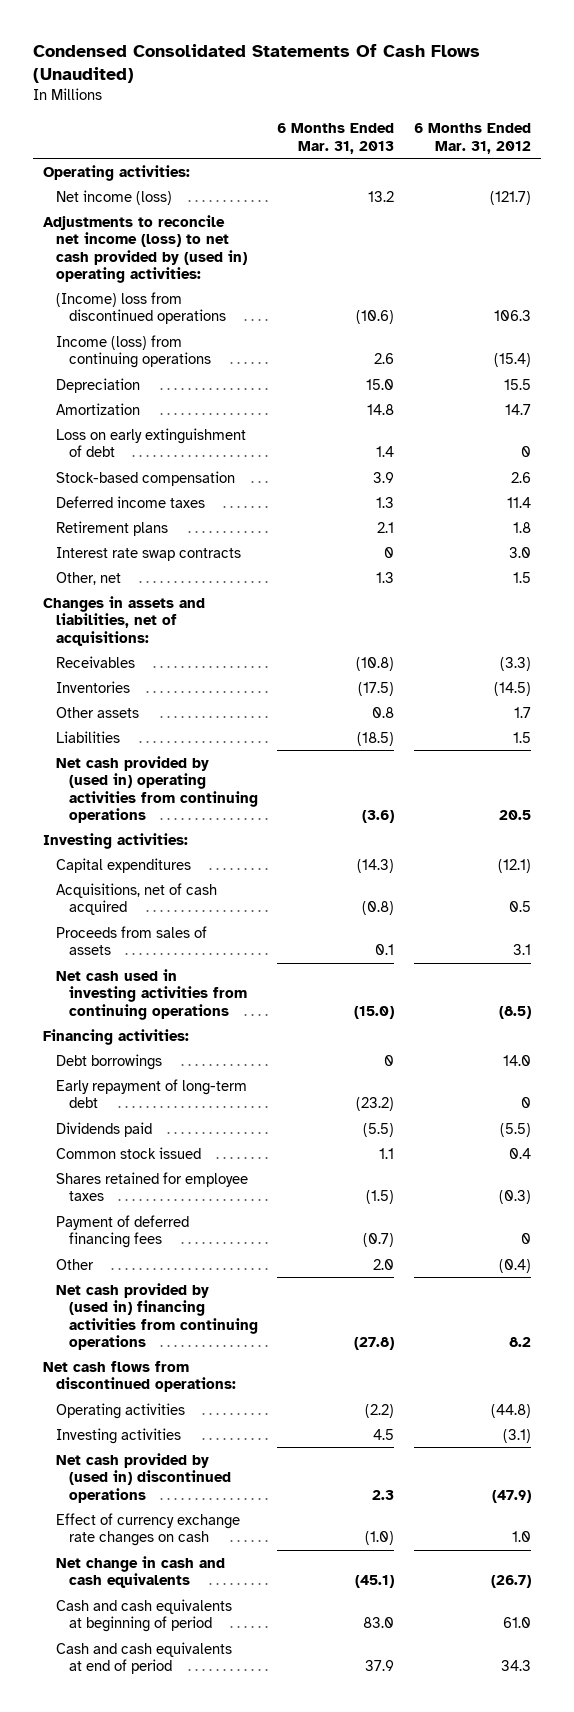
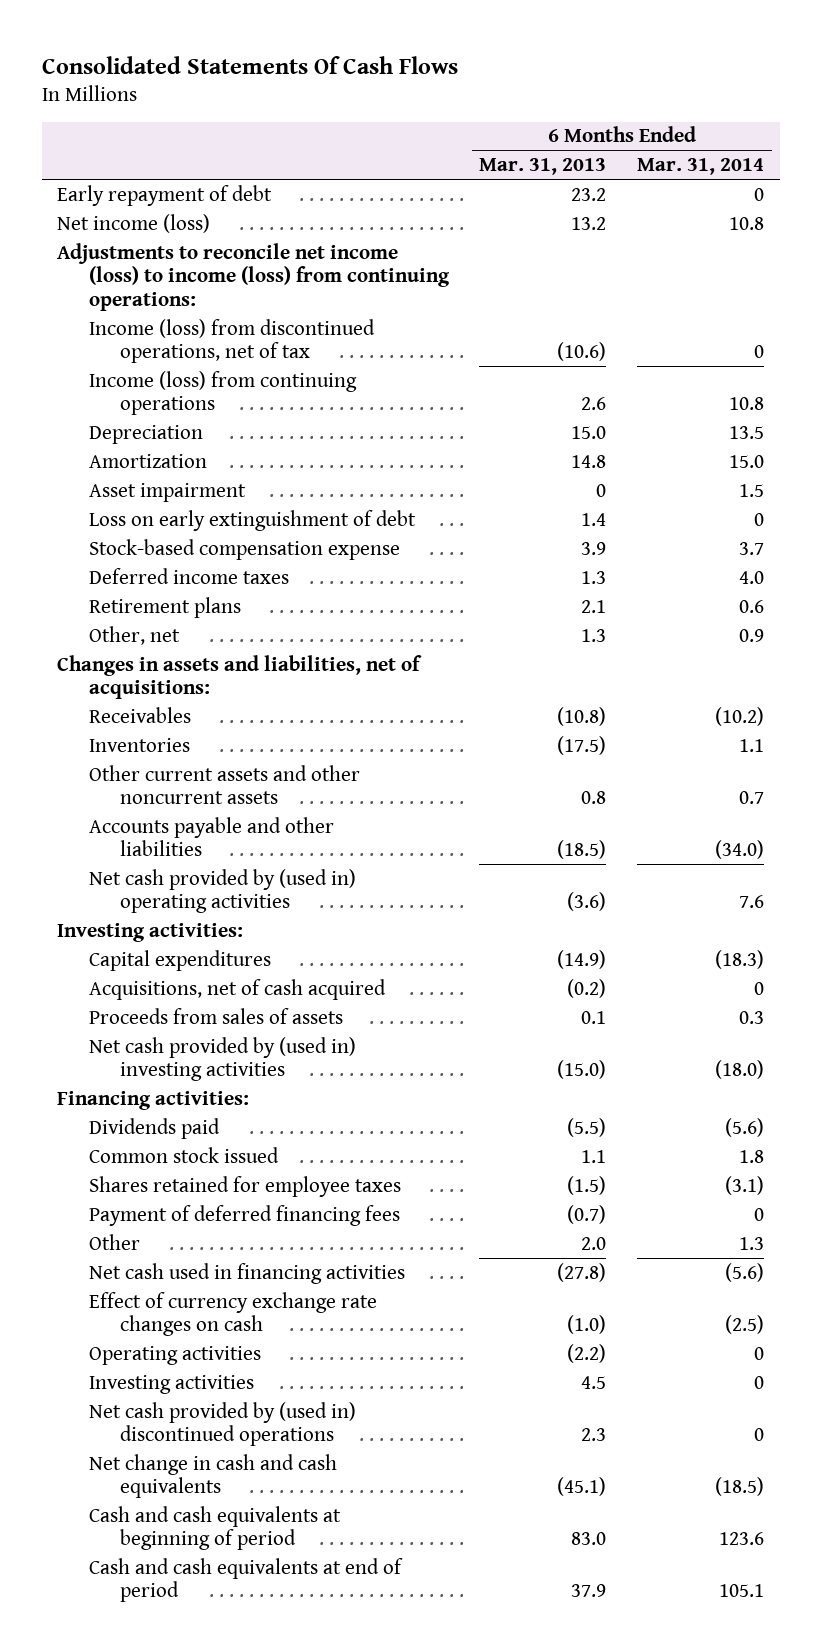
[33,43,481,84] Condensed Consolidated Statements Of Cash Flows (Unaudited) -> [41,55,458,74] Consolidated Statements Of Cash Flows
[414,123,532,154] 6 Months Ended Mar. 31, 2012 -> none
none -> [637,158,765,176] Mar. 31, 2014
[43,164,191,181] Operating activities: -> none
none -> [57,184,273,206] Early repayment of debt
[43,214,247,283] Adjustments to reconcile net income (loss) to net cash provided by (used in) operating activities: -> [57,242,450,311] Adjustments to reconcile net income (loss) to income (loss) from continuing operations:
[55,291,226,325] (Income) loss from discontinued operations -> [88,318,375,364] Income (loss) from discontinued operations, net of tax
none -> [88,482,246,502] Asset impairment
[55,470,235,486] Stock-based compensation -> [88,538,400,560] Stock-based compensation expense
[55,546,241,561] Interest rate swap contracts -> none
[55,706,139,718] Other assets -> [88,764,360,805] Other current assets and other noncurrent assets
[55,730,120,743] Liabilities -> [88,816,334,857] Accounts payable and other liabilities
[55,755,258,823] Net cash provided by (used in) operating activities from continuing operations -> [88,868,356,914] Net cash provided by (used in) operating activities
[357,858,395,873] (14.3) -> [557,949,607,969] (14.9)
[362,901,395,916] (0.8) -> [567,978,607,998] (0.2)
[55,968,247,1020] Net cash used in investing activities from continuing operations -> [88,1036,356,1082] Net cash provided by (used in) investing activities
[55,1053,162,1070] Debt borrowings -> none
[55,1078,247,1109] Early repayment of long-term debt -> none
[43,1360,236,1393] Net cash flows from discontinued operations: -> none
[55,1282,258,1350] Net cash provided by (used in) financing activities from continuing operations -> [88,1262,405,1284] Net cash used in financing activities
[55,1512,240,1547] Effect of currency exchange rate changes on cash -> [88,1291,377,1337] Effect of currency exchange rate changes on cash

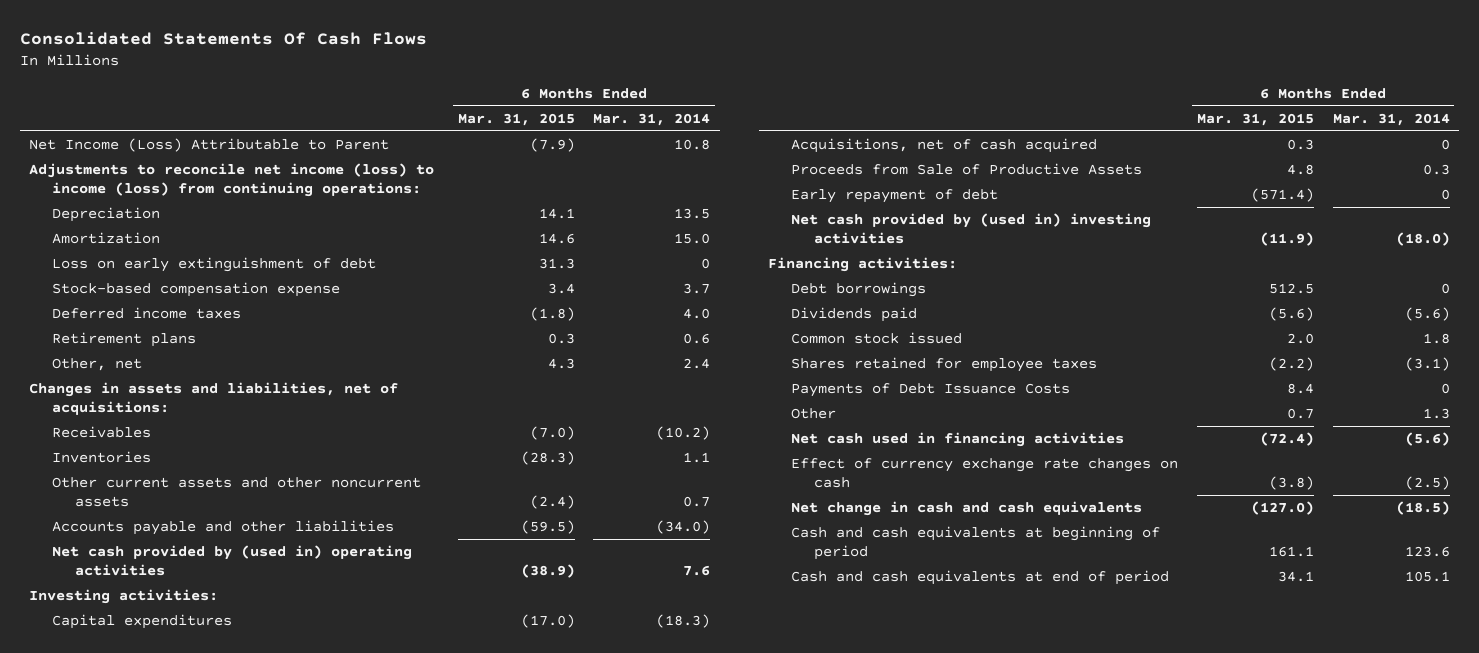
[479,158,607,176] Mar. 31, 2013 -> none
none -> [457,112,575,126] Mar. 31, 2015
[57,213,211,233] Net income (loss) -> [29,138,390,153] Net Income (Loss) Attributable to Parent
[88,318,375,364] Income (loss) from discontinued operations, net of tax -> none
[88,370,357,416] Income (loss) from continuing operations -> none
[88,482,246,502] Asset impairment -> none
[739,628,765,642] 0.9 -> [683,358,711,370] 2.4
[88,1007,343,1024] Proceeds from sales of assets -> [790,163,1142,176] Proceeds from Sale of Productive Assets
[57,184,273,206] Early repayment of debt -> [790,189,998,204] Early repayment of debt
none -> [790,282,926,298] Debt borrowings
[88,1204,400,1226] Payment of deferred financing fees -> none
none -> [790,383,1070,398] Payments of Debt Issuance Costs
[88,1345,261,1365] Operating activities -> none
[88,1374,254,1394] Investing activities -> none
[88,1401,356,1447] Net cash provided by (used in) discontinued operations -> none

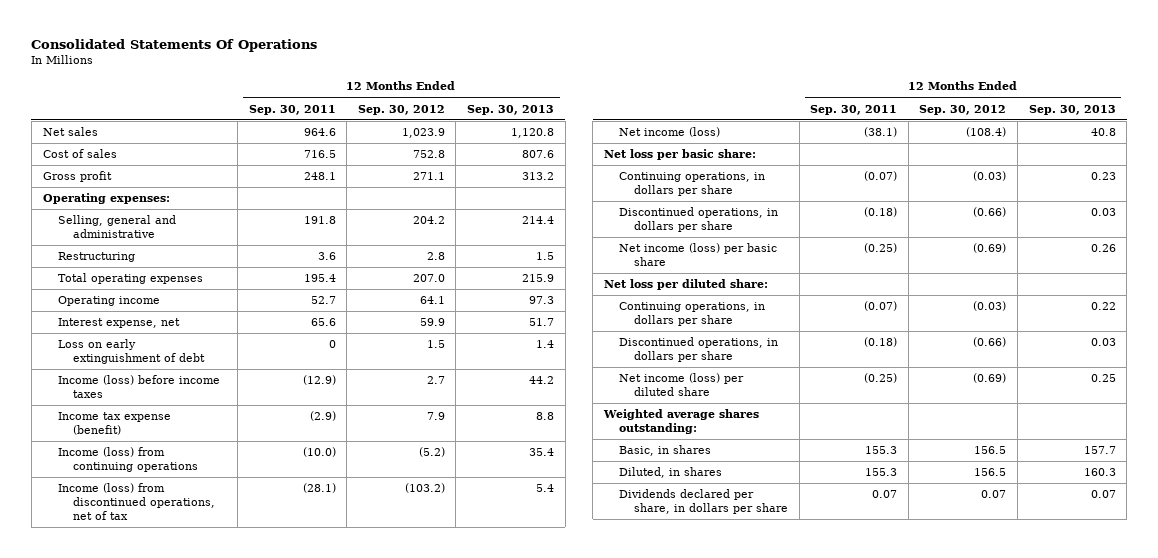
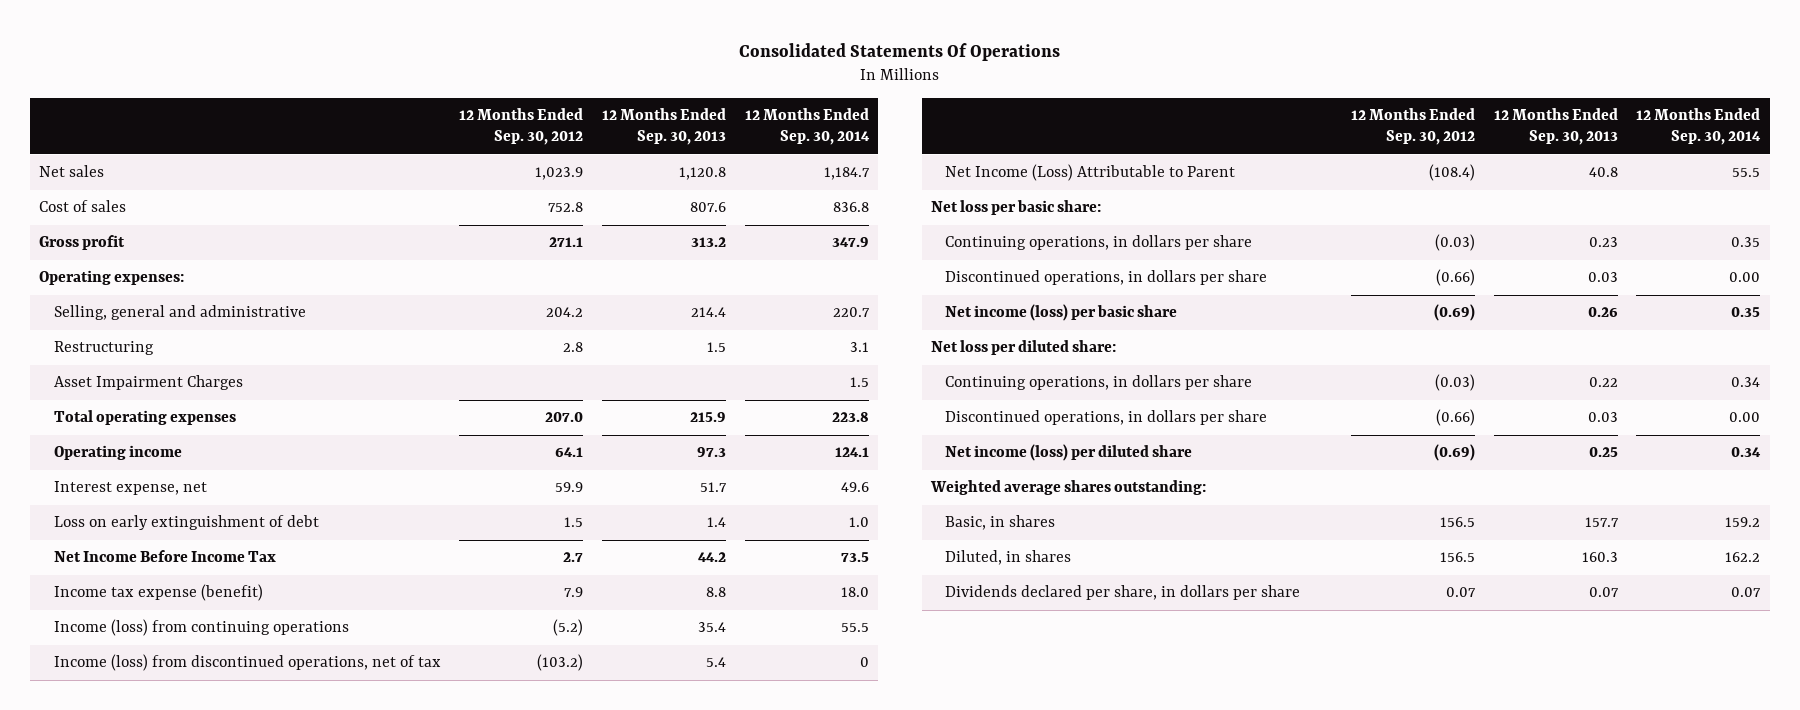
[248,104,336,115] Sep. 30, 2011 -> none
none -> [744,107,870,146] 12 Months Ended Sep. 30, 2014
none -> [53,375,243,391] Asset Impairment Charges
[57,375,220,399] Income (loss) before income taxes -> [53,550,276,563] Net Income Before Income Tax
[619,127,721,138] Net income (loss) -> [945,164,1236,182] Net Income (Loss) Attributable to Parent

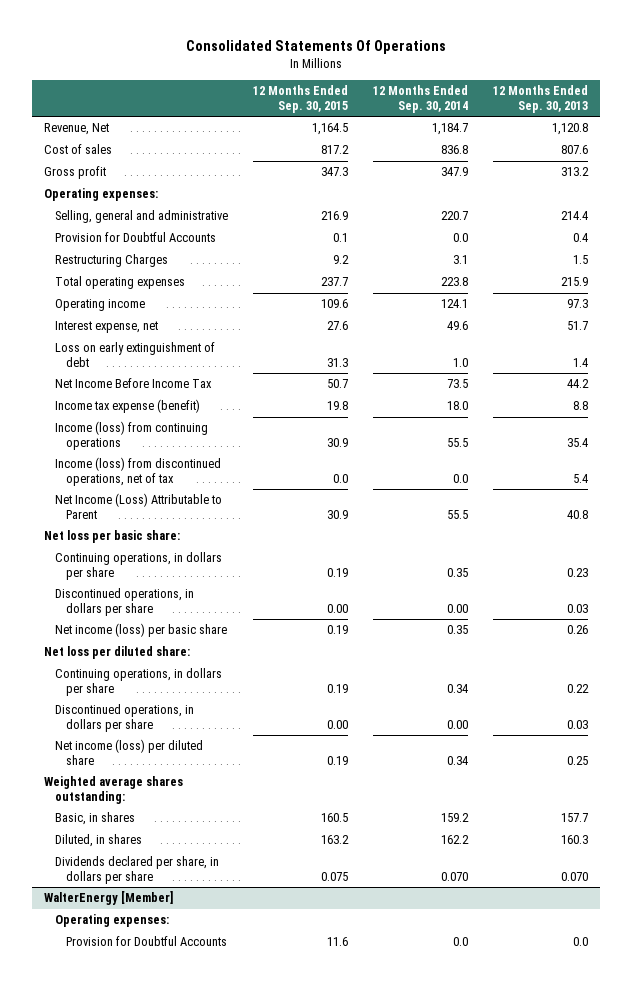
[459,107,584,146] 12 Months Ended Sep. 30, 2012 -> none
none -> [252,85,348,114] 12 Months Ended Sep. 30, 2015
[39,165,105,178] Net sales -> [44,123,110,136] Revenue, Net
[53,375,243,391] Asset Impairment Charges -> none
none -> [55,232,217,243] Provision for Doubtful Accounts
[53,341,154,356] Restructuring -> [55,254,169,268] Restructuring Charges
[859,657,869,668] 0 -> [452,473,468,483] 0.0
[1588,587,1619,598] 0.07 -> [560,871,588,881] 0.070
[1731,587,1762,598] 0.07 -> [440,871,468,881] 0.070
none -> [44,891,174,906] WalterEnergy [Member]
none -> [55,914,170,928] Operating expenses:
none -> [66,936,228,947] Provision for Doubtful Accounts

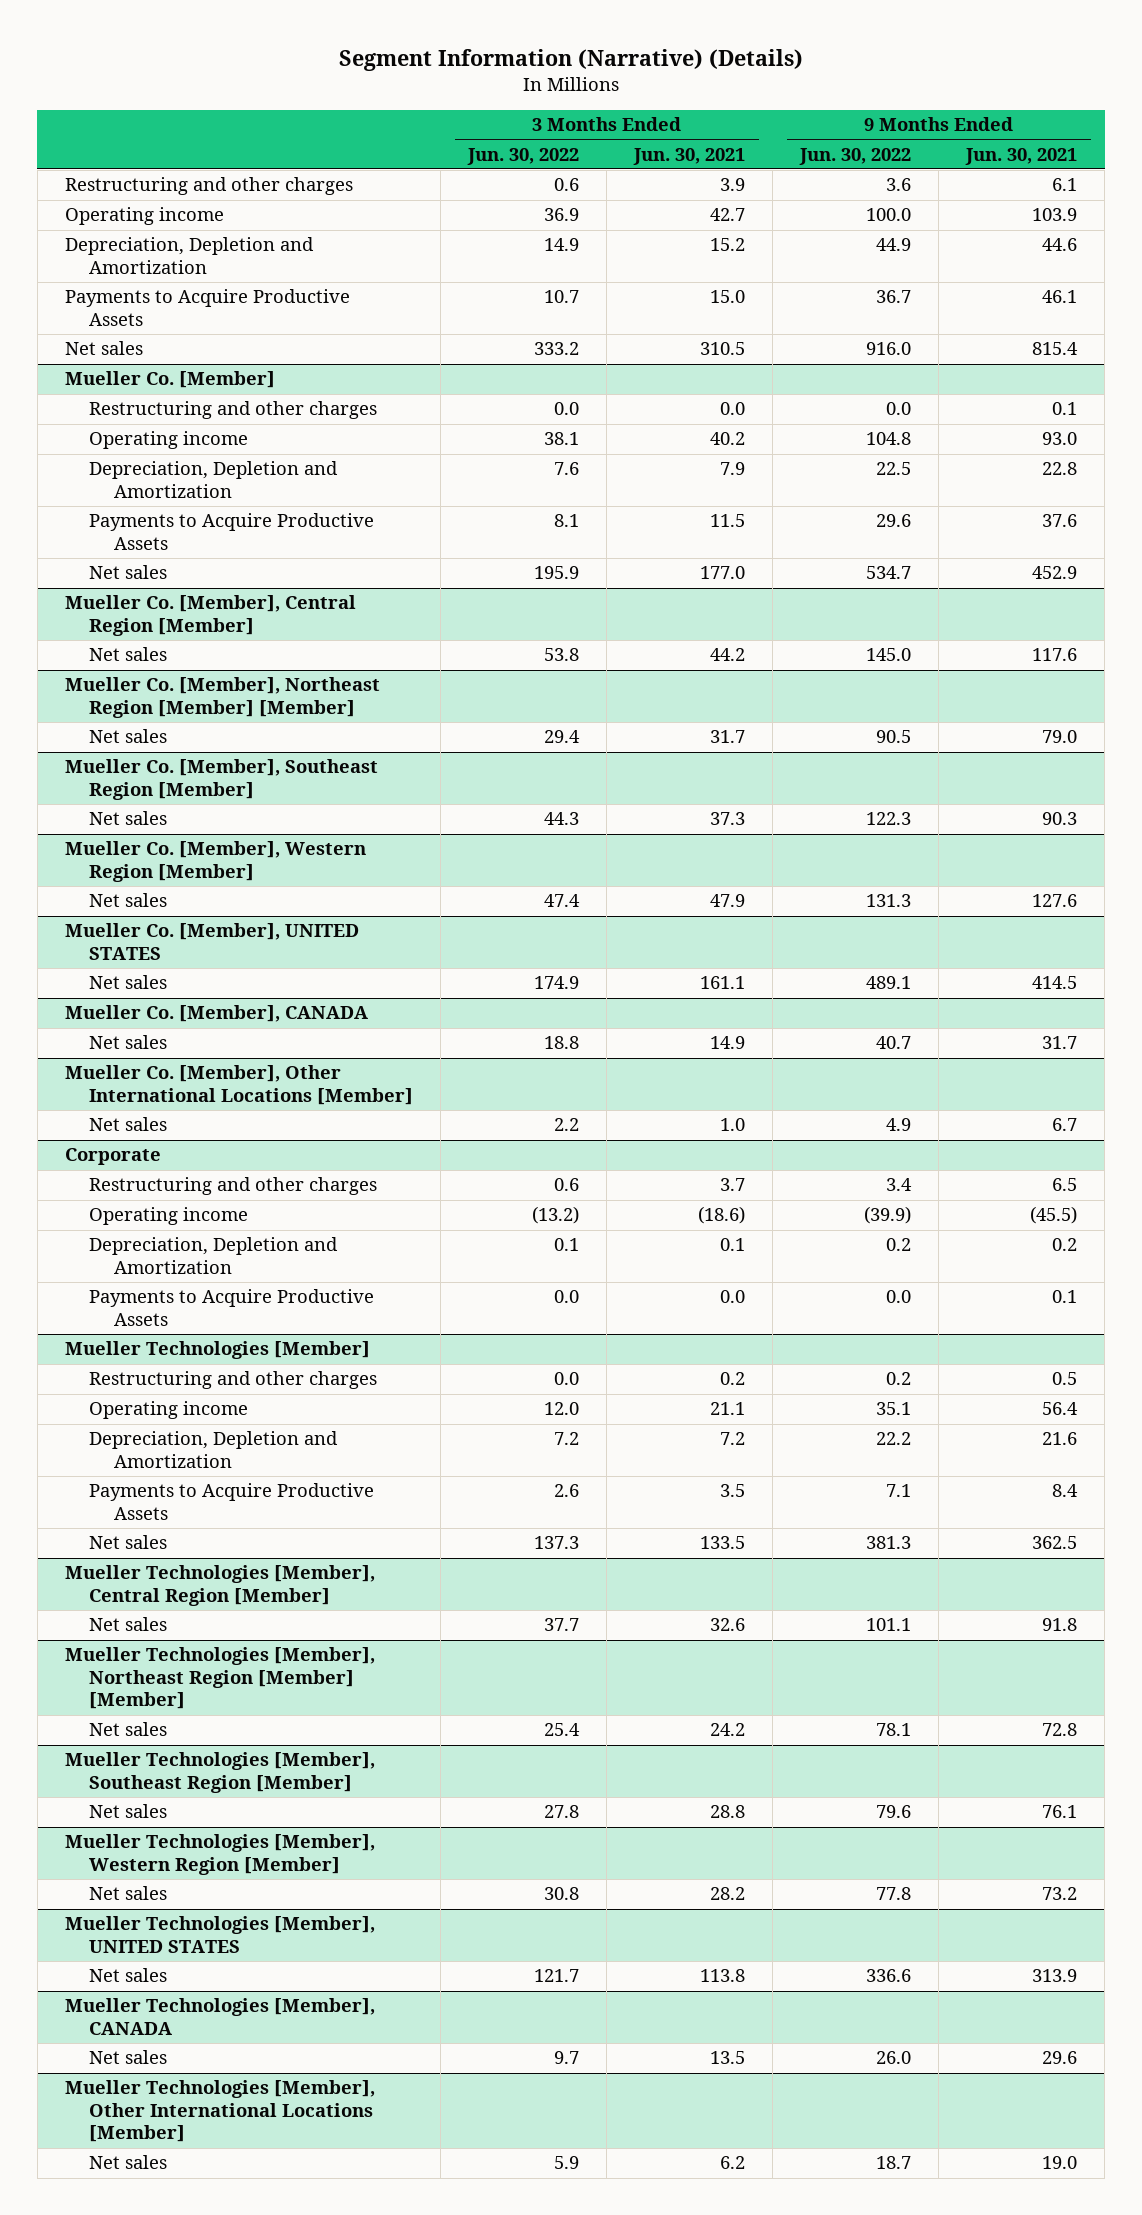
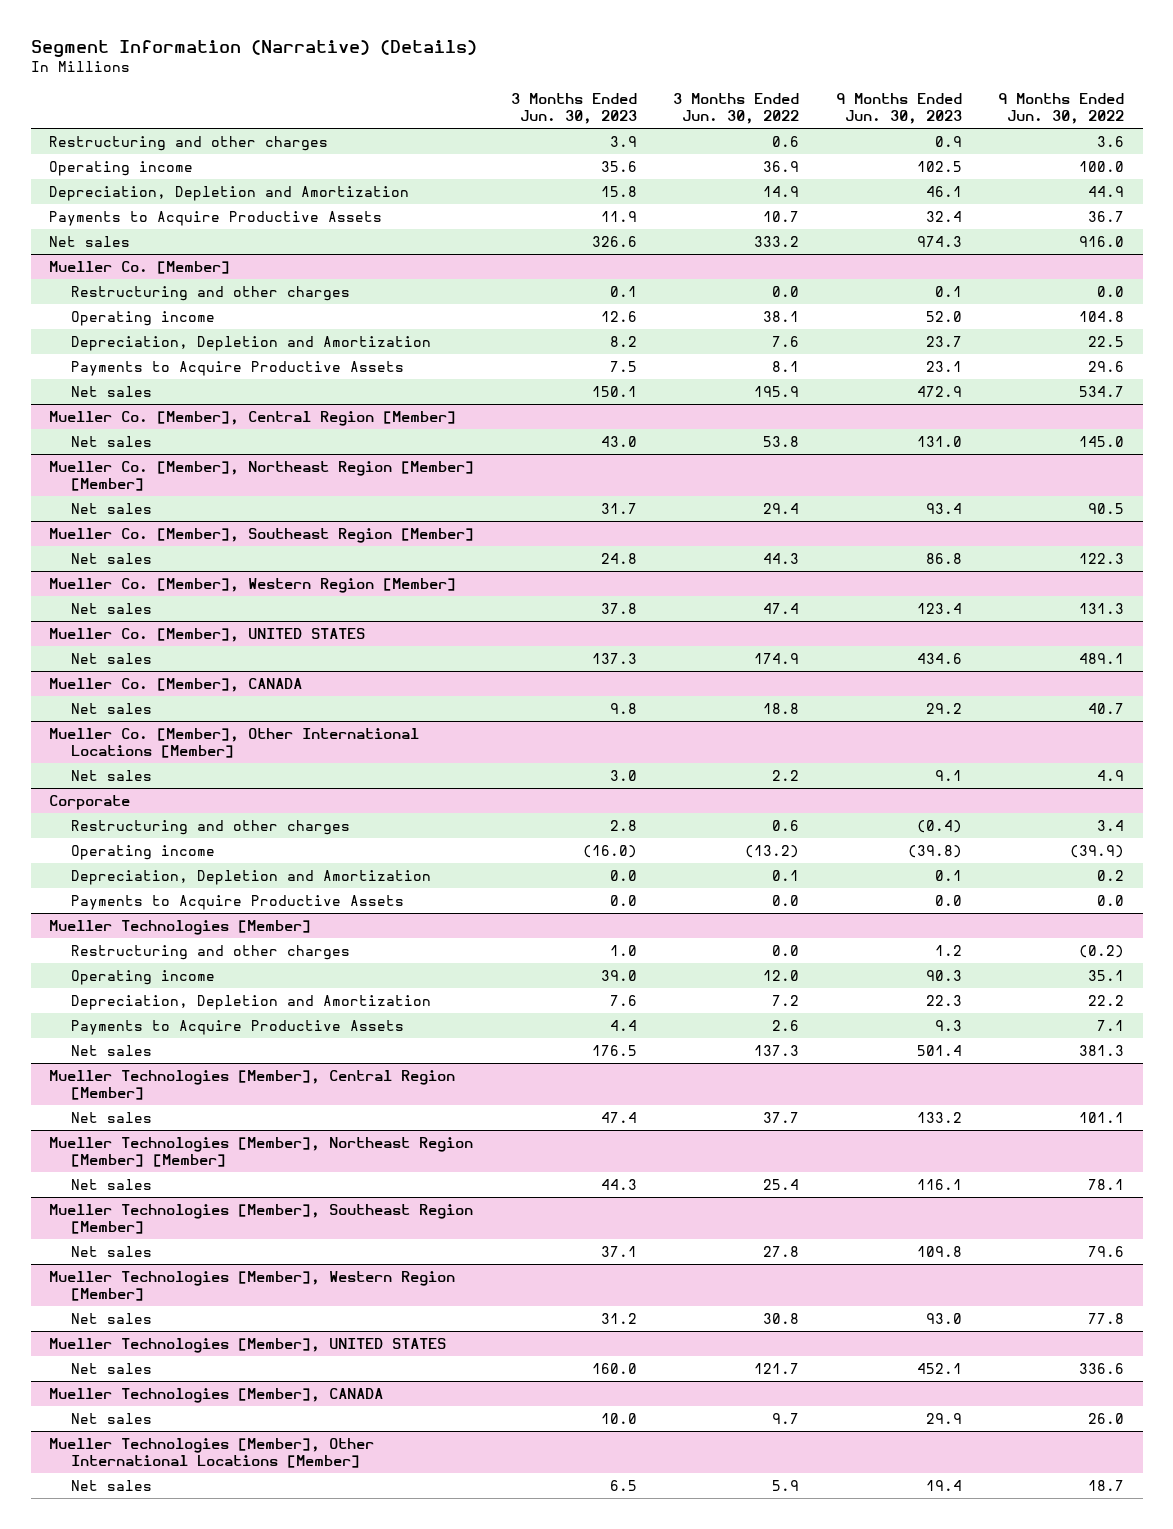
[633,147,746,165] Jun. 30, 2021 -> none
[965,147,1078,165] Jun. 30, 2021 -> none
none -> [510,92,637,125] 3 Months Ended Jun. 30, 2023
none -> [835,92,962,125] 9 Months Ended Jun. 30, 2023
[886,1372,912,1386] 0.2 -> [1079,944,1125,958] (0.2)

